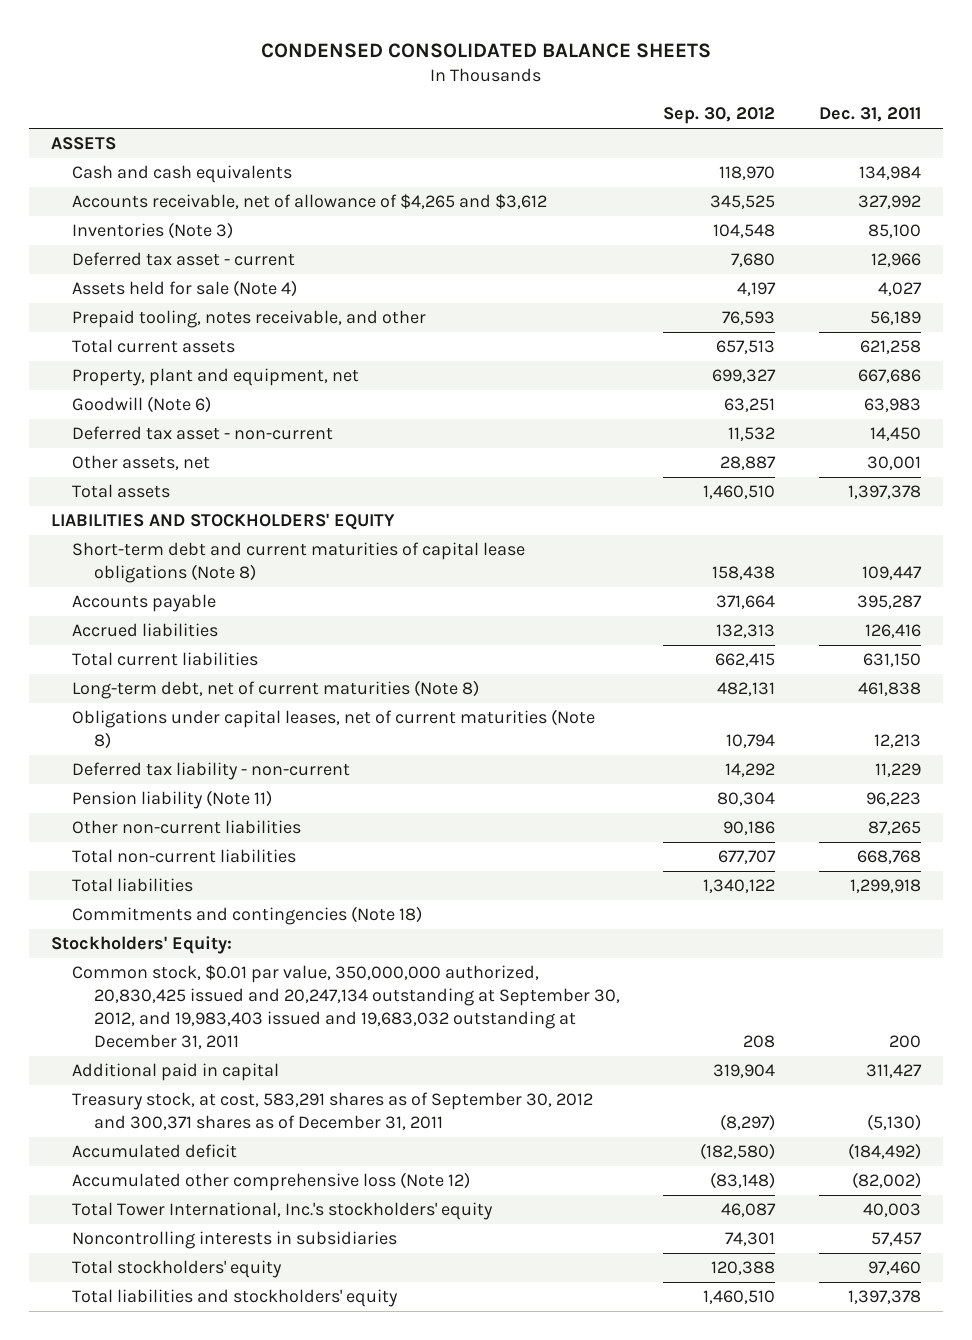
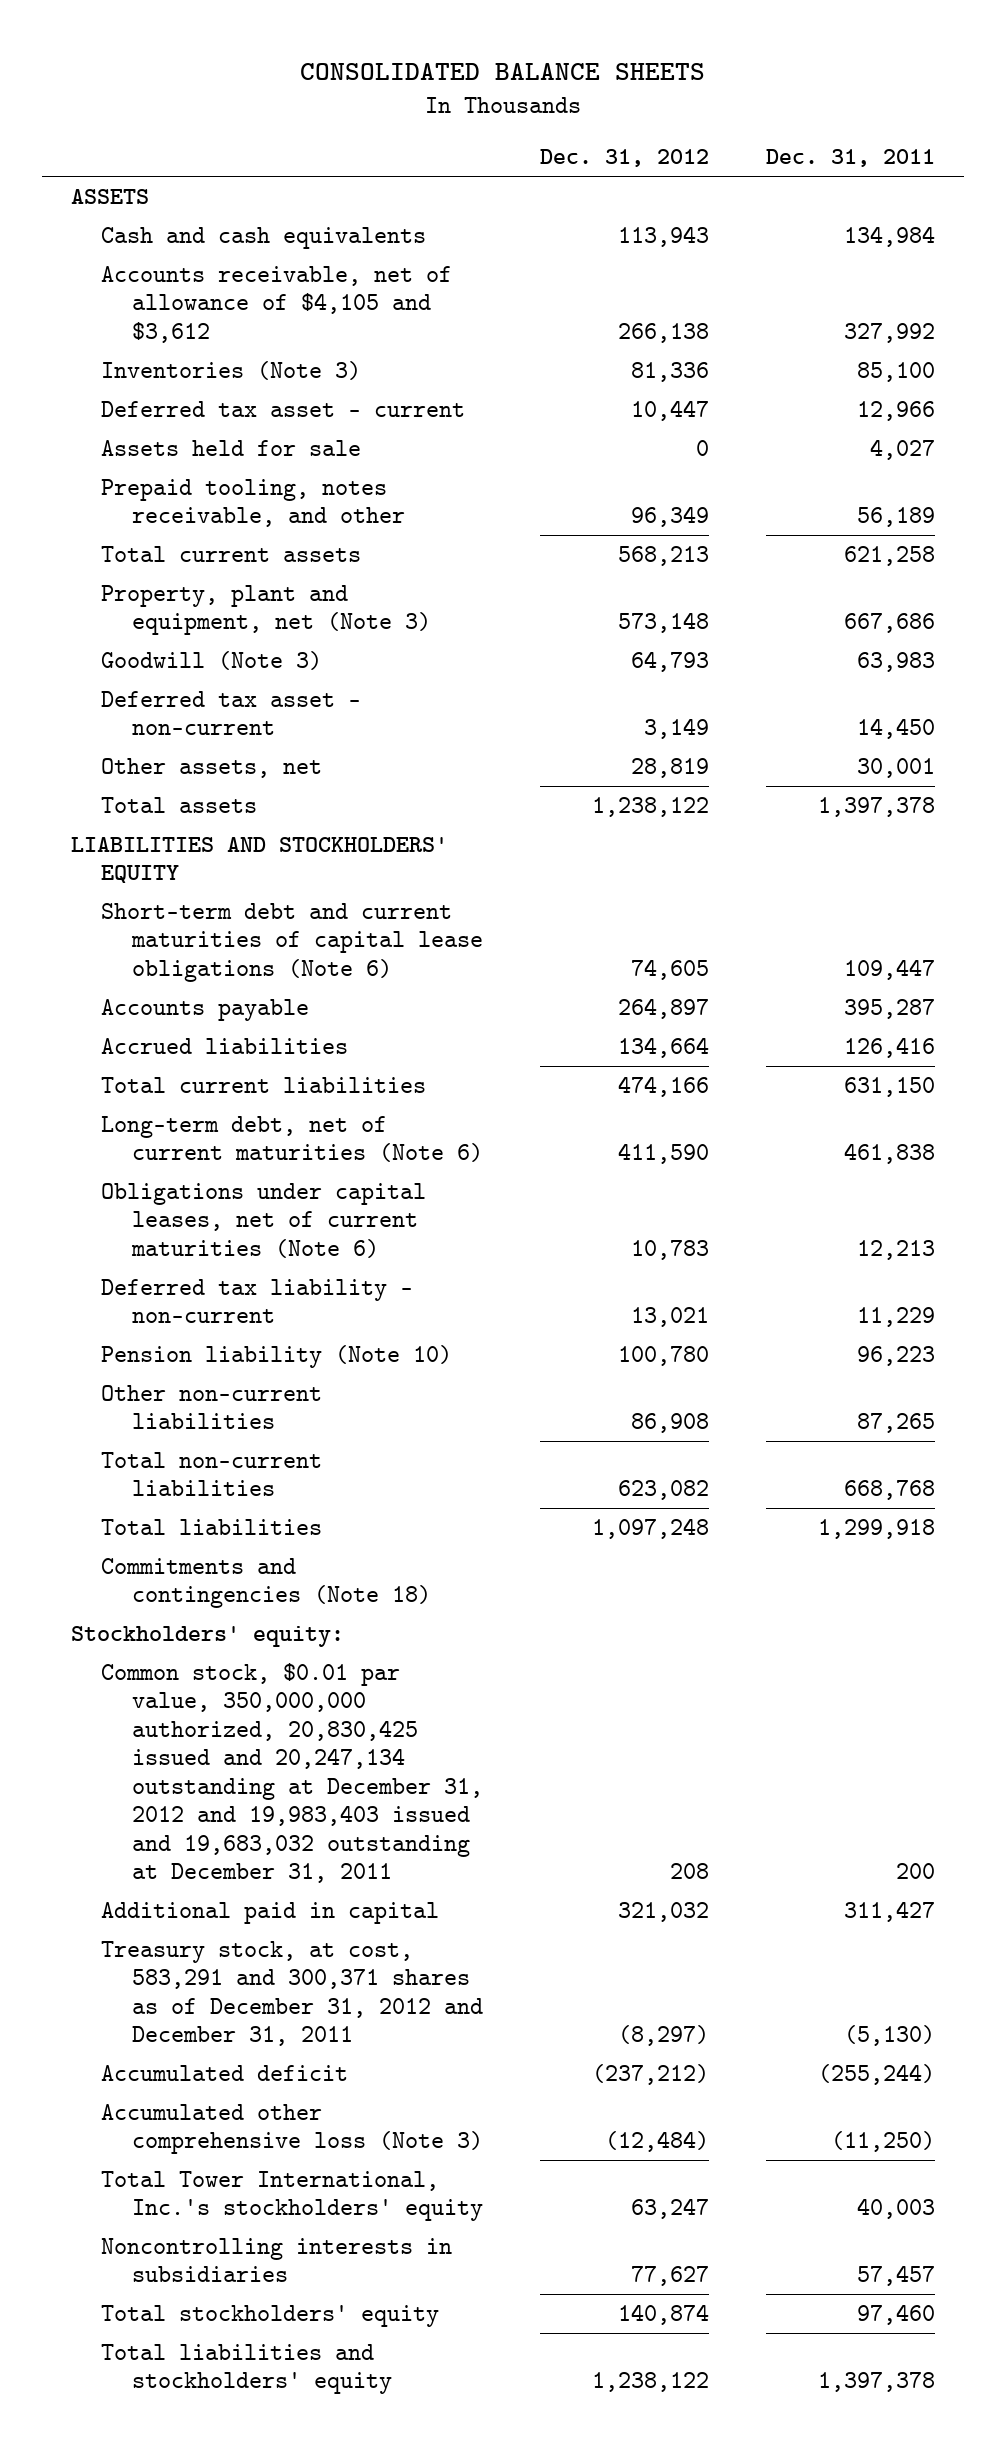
[261,42,712,58] CONDENSED CONSOLIDATED BALANCE SHEETS -> [299,63,705,81] CONSOLIDATED BALANCE SHEETS
[663,107,776,125] Sep. 30, 2012 -> none
none -> [539,149,709,168] Dec. 31, 2012
[72,194,548,210] Accounts receivable, net of allowance of $4,265 and $3,612 -> [101,265,453,343] Accounts receivable, net of allowance of $4,105 and $3,612
[72,280,298,298] Assets held for sale (Note 4) -> [101,439,362,456] Assets held for sale
[72,368,360,387] Property, plant and equipment, net -> [101,584,431,636] Property, plant and equipment, net (Note 3)
[72,396,212,414] Goodwill (Note 6) -> [101,650,323,670] Goodwill (Note 3)
[72,542,526,584] Short-term debt and current maturities of capital lease obligations (Note 8) -> [101,902,483,982] Short-term debt and current maturities of capital lease obligations (Note 6)
[72,680,480,700] Long-term debt, net of current maturities (Note 8) -> [101,1115,483,1163] Long-term debt, net of current maturities (Note 6)
[72,709,596,750] Obligations under capital leases, net of current maturities (Note 8) -> [101,1182,427,1258] Obligations under capital leases, net of current maturities (Note 6)
[72,790,273,810] Pension liability (Note 11) -> [101,1344,453,1368] Pension liability (Note 10)
[50,936,232,955] Stockholders' Equity: -> [70,1625,344,1647] Stockholders' equity:
[72,965,620,1050] Common stock, $0.01 par value, 350,000,000 authorized, 20,830,425 issued and 20,247,134 outstanding at September 30, 2012, and 19,983,403 issued and 19,683,032 outstanding at December 31, 2011 -> [101,1662,483,1884] Common stock, $0.01 par value, 350,000,000 authorized, 20,830,425 issued and 20,247,134 outstanding at December 31, 2012 and 19,983,403 issued and 19,683,032 outstanding at December 31, 2011
[72,1092,594,1131] Treasury stock, at cost, 583,291 shares as of September 30, 2012 and 300,371 shares as of December 31, 2011 -> [101,1940,483,2047] Treasury stock, at cost, 583,291 and 300,371 shares as of December 31, 2012 and December 31, 2011
[848,1143,922,1161] (184,492) -> [817,2063,935,2085] (255,244)
[72,1172,471,1192] Accumulated other comprehensive loss (Note 12) -> [101,2103,483,2155] Accumulated other comprehensive loss (Note 3)
[852,1172,922,1190] (82,002) -> [830,2131,935,2153] (11,250)

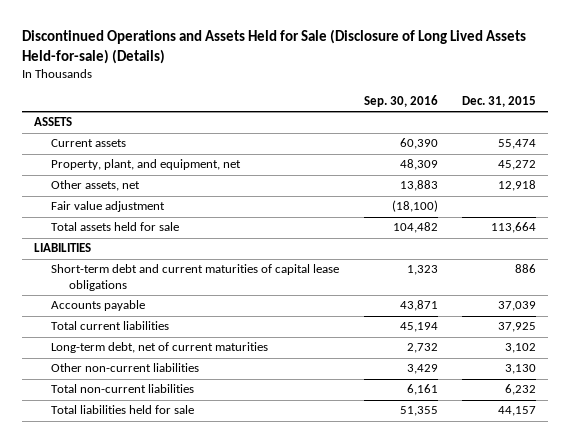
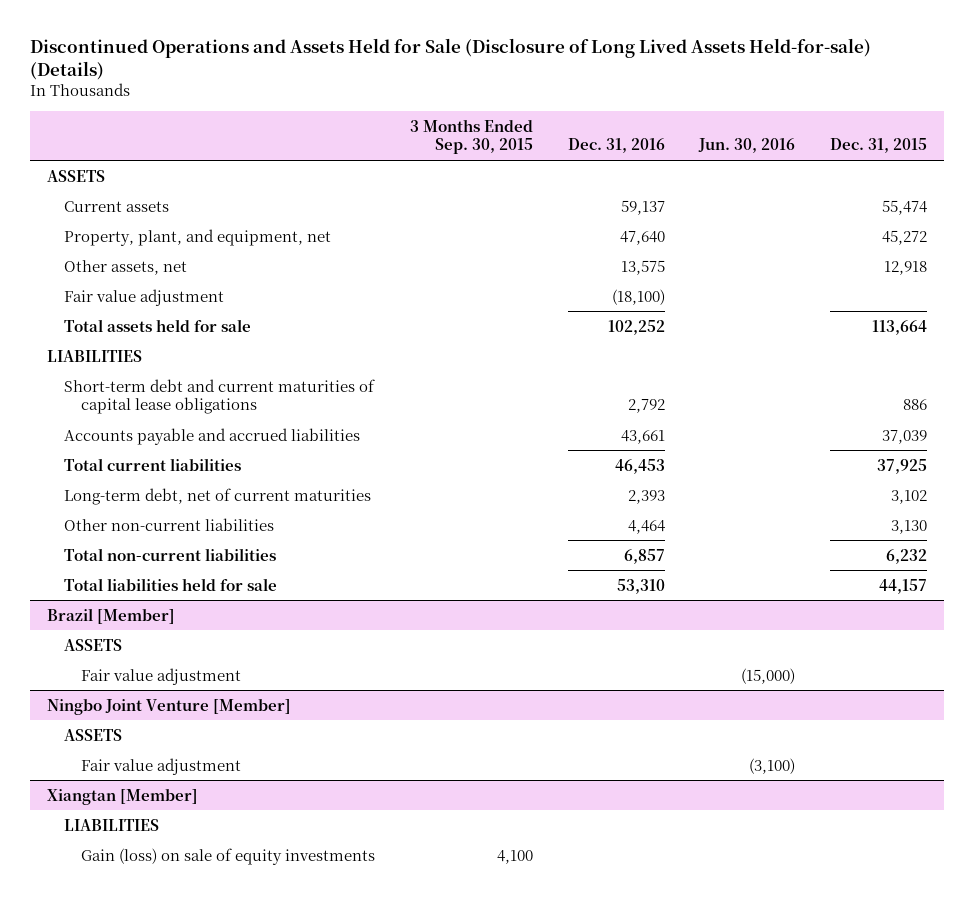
[363,95,438,108] Sep. 30, 2016 -> none
none -> [409,119,533,155] 3 Months Ended Sep. 30, 2015
none -> [567,138,665,154] Dec. 31, 2016
none -> [698,138,796,154] Jun. 30, 2016
[51,300,146,312] Accounts payable -> [64,427,361,445] Accounts payable and accrued liabilities
none -> [47,607,176,624] Brazil [Member]
none -> [64,638,123,651] ASSETS
none -> [81,667,242,685] Fair value adjustment
none -> [47,698,292,715] Ningbo Joint Venture [Member]
none -> [64,728,123,741] ASSETS
none -> [81,757,242,775] Fair value adjustment
none -> [47,788,199,805] Xiangtan [Member]
none -> [64,818,160,831] LIABILITIES
none -> [81,847,376,865] Gain (loss) on sale of equity investments

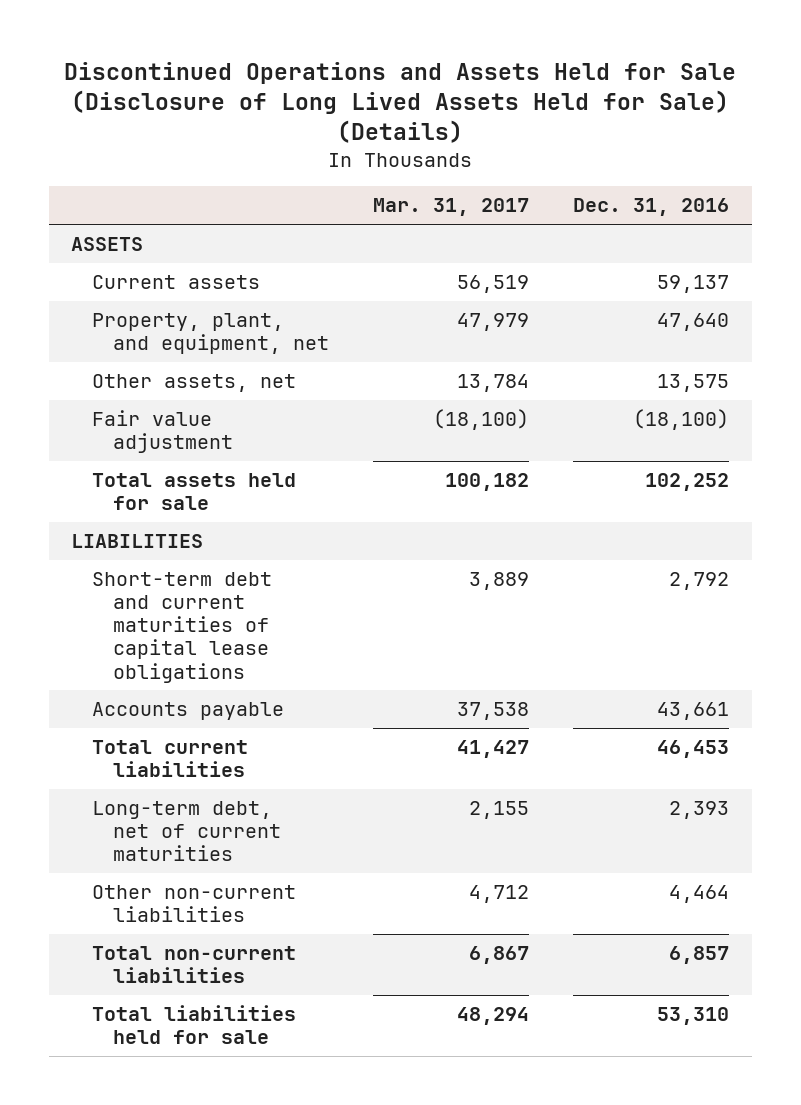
[30,38,872,81] Discontinued Operations and Assets Held for Sale (Disclosure of Long Lived Assets Held-for-sale) (Details) -> [64,61,737,144] Discontinued Operations and Assets Held for Sale (Disclosure of Long Lived Assets Held for Sale) (Details)
[409,119,533,155] 3 Months Ended Sep. 30, 2015 -> none
[698,138,796,154] Jun. 30, 2016 -> none
[829,138,927,154] Dec. 31, 2015 -> none
none -> [373,198,530,217] Mar. 31, 2017
[64,427,361,445] Accounts payable and accrued liabilities -> [92,702,285,721] Accounts payable
[47,607,176,624] Brazil [Member] -> none
[64,638,123,651] ASSETS -> none
[81,667,242,685] Fair value adjustment -> none
[47,698,292,715] Ningbo Joint Venture [Member] -> none
[64,728,123,741] ASSETS -> none
[81,757,242,775] Fair value adjustment -> none
[47,788,199,805] Xiangtan [Member] -> none
[64,818,160,831] LIABILITIES -> none
[81,847,376,865] Gain (loss) on sale of equity investments -> none

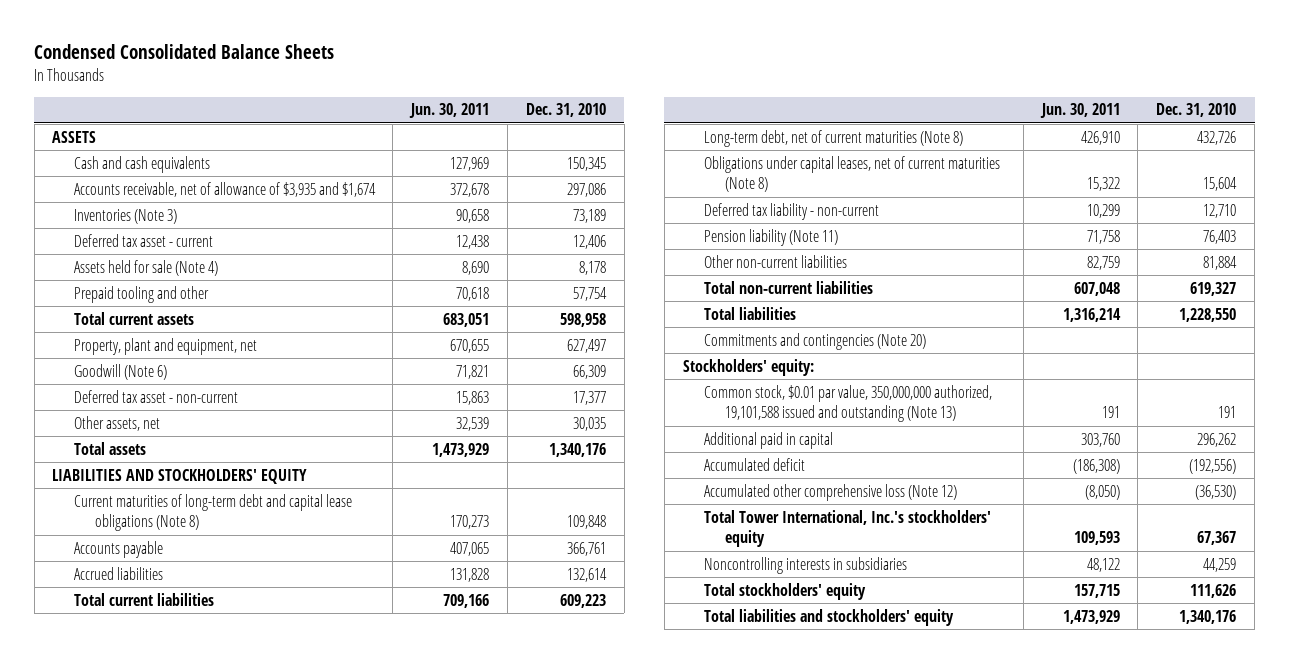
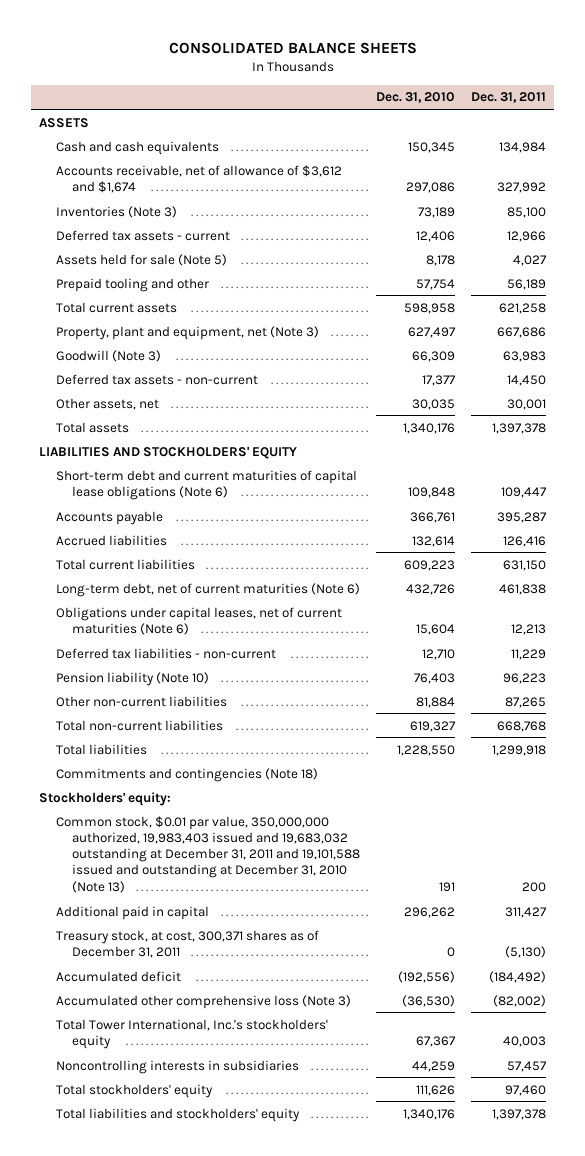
[34,43,335,59] Condensed Consolidated Balance Sheets -> [168,41,417,54] CONSOLIDATED BALANCE SHEETS
[409,103,490,119] Jun. 30, 2011 -> none
none -> [470,92,546,104] Dec. 31, 2011
[73,181,376,197] Accounts receivable, net of allowance of $3,935 and $1,674 -> [55,164,342,193] Accounts receivable, net of allowance of $3,612 and $1,674
[73,233,213,247] Deferred tax asset - current -> [55,229,230,241] Deferred tax assets - current
[73,259,218,276] Assets held for sale (Note 4) -> [55,253,227,266] Assets held for sale (Note 5)
[73,337,257,355] Property, plant and equipment, net -> [55,325,319,340] Property, plant and equipment, net (Note 3)
[73,363,167,380] Goodwill (Note 6) -> [55,349,161,362] Goodwill (Note 3)
[73,389,238,403] Deferred tax asset - non-current -> [55,373,258,385] Deferred tax assets - non-current
[73,493,352,532] Current maturities of long-term debt and capital lease obligations (Note 8) -> [55,469,357,500] Short-term debt and current maturities of capital lease obligations (Note 6)
[703,129,963,147] Long-term debt, net of current maturities (Note 8) -> [55,582,360,597] Long-term debt, net of current maturities (Note 6)
[703,155,1000,193] Obligations under capital leases, net of current maturities (Note 8) -> [55,606,342,635] Obligations under capital leases, net of current maturities (Note 6)
[703,202,879,220] Deferred tax liability - non-current -> [55,647,276,659] Deferred tax liabilities - non-current
[703,228,838,246] Pension liability (Note 11) -> [55,671,209,686] Pension liability (Note 10)
[703,332,926,350] Commitments and contingencies (Note 20) -> [55,767,318,782] Commitments and contingencies (Note 18)
[703,384,992,423] Common stock, $0.01 par value, 350,000,000 authorized, 19,101,588 issued and outstanding (Note 13) -> [55,815,360,893] Common stock, $0.01 par value, 350,000,000 authorized, 19,983,403 issued and 19,683,032 outstanding at December 31, 2011 and 19,101,588 issued and outstanding at December 31, 2010 (Note 13)
none -> [55,929,319,958] Treasury stock, at cost, 300,371 shares as of December 31, 2011
[703,483,957,501] Accumulated other comprehensive loss (Note 12) -> [55,994,351,1009] Accumulated other comprehensive loss (Note 3)

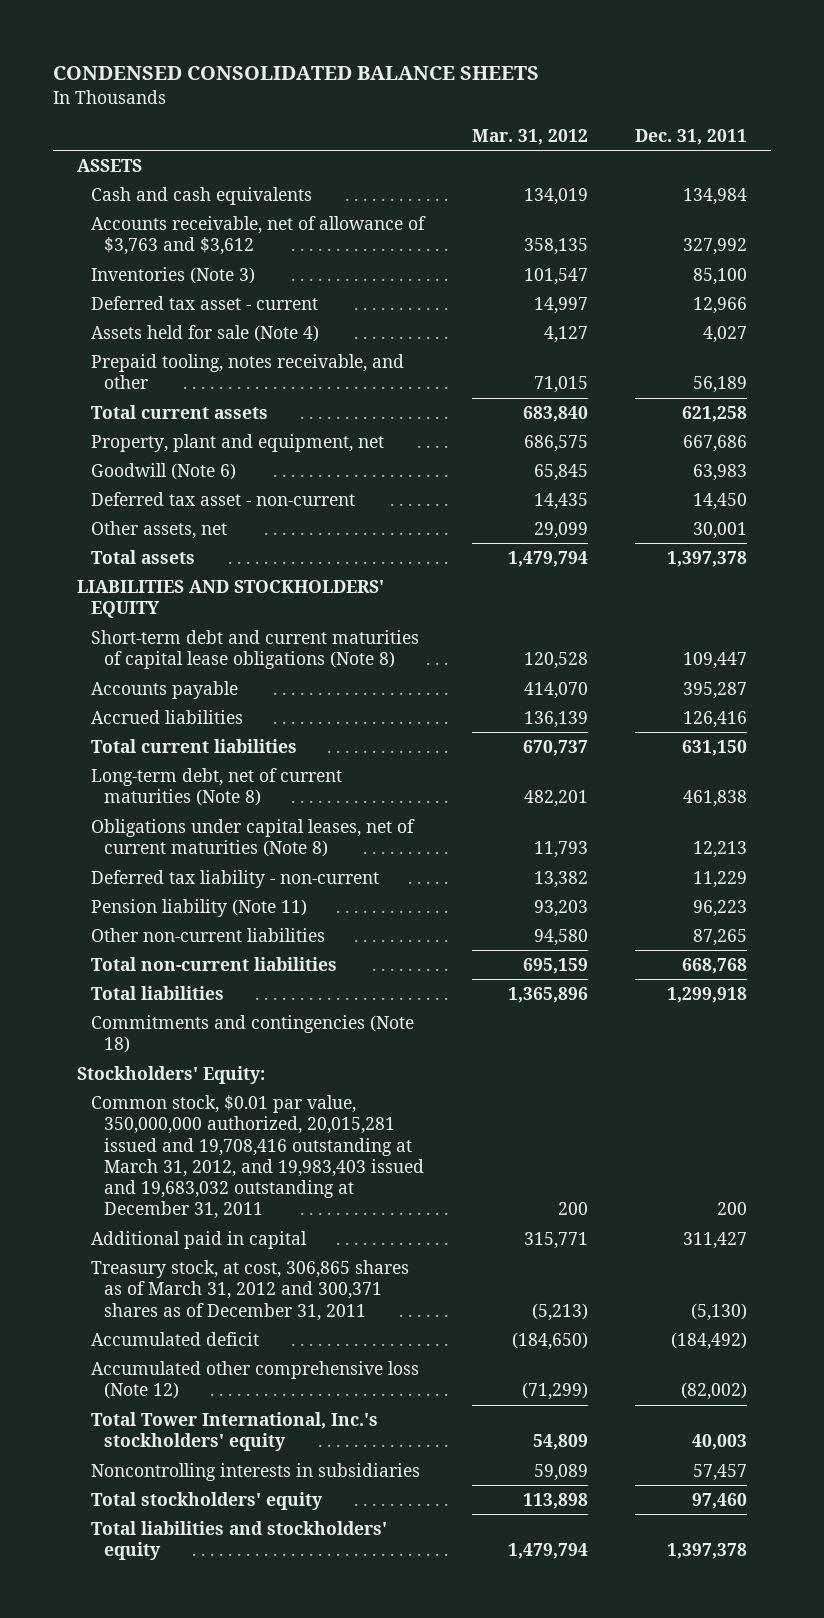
[168,41,417,54] CONSOLIDATED BALANCE SHEETS -> [53,66,540,81] CONDENSED CONSOLIDATED BALANCE SHEETS
[375,92,455,104] Dec. 31, 2010 -> none
none -> [471,128,588,145] Mar. 31, 2012
[55,164,342,193] Accounts receivable, net of allowance of $3,612 and $1,674 -> [90,215,426,256] Accounts receivable, net of allowance of $3,763 and $3,612
[55,229,230,241] Deferred tax assets - current -> [90,295,318,310] Deferred tax asset - current
[55,253,227,266] Assets held for sale (Note 5) -> [90,324,319,342] Assets held for sale (Note 4)
[55,277,209,292] Prepaid tooling and other -> [90,353,404,390] Prepaid tooling, notes receivable, and other
[55,325,319,340] Property, plant and equipment, net (Note 3) -> [90,433,384,452] Property, plant and equipment, net
[55,349,161,362] Goodwill (Note 3) -> [90,462,236,480] Goodwill (Note 6)
[55,373,258,385] Deferred tax assets - non-current -> [90,491,355,506] Deferred tax asset - non-current
[55,469,357,500] Short-term debt and current maturities of capital lease obligations (Note 6) -> [90,629,419,670] Short-term debt and current maturities of capital lease obligations (Note 8)
[55,582,360,597] Long-term debt, net of current maturities (Note 6) -> [90,767,342,807] Long-term debt, net of current maturities (Note 8)
[55,606,342,635] Obligations under capital leases, net of current maturities (Note 6) -> [90,818,415,858] Obligations under capital leases, net of current maturities (Note 8)
[55,647,276,659] Deferred tax liabilities - non-current -> [90,869,379,888] Deferred tax liability - non-current
[55,671,209,686] Pension liability (Note 10) -> [90,898,307,917] Pension liability (Note 11)
[39,791,172,806] Stockholders' equity: -> [77,1065,266,1084] Stockholders' Equity:
[55,815,360,893] Common stock, $0.01 par value, 350,000,000 authorized, 19,983,403 issued and 19,683,032 outstanding at December 31, 2011 and 19,101,588 issued and outstanding at December 31, 2010 (Note 13) -> [90,1094,424,1220] Common stock, $0.01 par value, 350,000,000 authorized, 20,015,281 issued and 19,708,416 outstanding at March 31, 2012, and 19,983,403 issued and 19,683,032 outstanding at December 31, 2011
[55,929,319,958] Treasury stock, at cost, 300,371 shares as of December 31, 2011 -> [90,1259,409,1321] Treasury stock, at cost, 306,865 shares as of March 31, 2012 and 300,371 shares as of December 31, 2011
[55,994,351,1009] Accumulated other comprehensive loss (Note 3) -> [90,1360,419,1400] Accumulated other comprehensive loss (Note 12)

